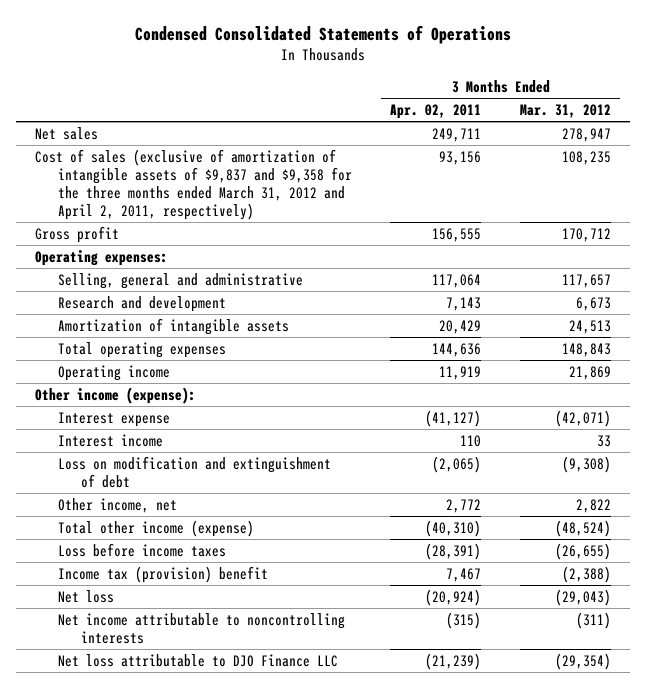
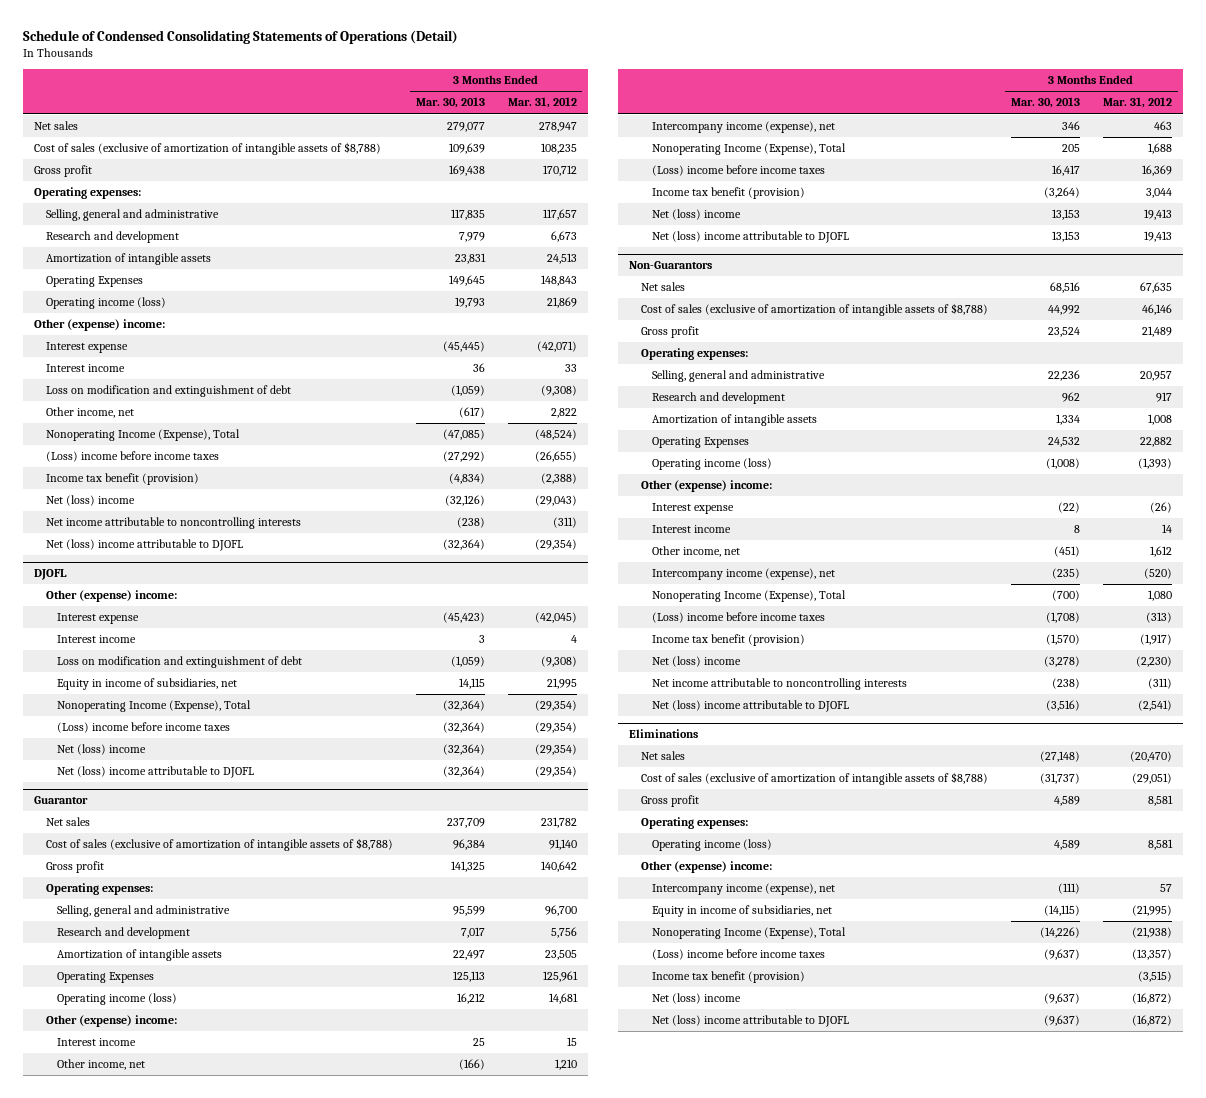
[135,24,512,44] Condensed Consolidated Statements of Operations -> [22,30,458,45] Schedule of Condensed Consolidating Statements of Operations (Detail)
[390,103,482,119] Apr. 02, 2011 -> none
none -> [415,97,485,109] Mar. 30, 2013
[35,148,353,220] Cost of sales (exclusive of amortization of intangible assets of $9,837 and $9,358 for the three months ended March 31, 2012 and April 2, 2011, respectively) -> [34,142,382,156] Cost of sales (exclusive of amortization of intangible assets of $8,788)
[58,341,227,358] Total operating expenses -> [45,276,143,288] Operating Expenses
[58,364,171,381] Operating income -> [45,297,166,310] Operating income (loss)
[35,386,197,404] Other income (expense): -> [34,319,166,332] Other (expense) income:
[58,519,255,537] Total other income (expense) -> [45,429,240,442] Nonoperating Income (Expense), Total
[58,542,227,557] Loss before income taxes -> [45,451,219,463] (Loss) income before income taxes
[58,565,269,583] Income tax (provision) benefit -> [45,473,199,486] Income tax benefit (provision)
[58,589,115,603] Net loss -> [45,495,135,507] Net (loss) income
[58,653,339,667] Net loss attributable to DJO Finance LLC -> [45,539,243,552] Net (loss) income attributable to DJOFL
none -> [34,569,68,581] DJOFL
none -> [45,590,177,603] Other (expense) income:
none -> [57,613,140,625] Interest expense
none -> [57,635,137,644] Interest income
none -> [57,656,303,669] Loss on modification and extinguishment of debt
none -> [57,678,238,691] Equity in income of subsidiaries, net
none -> [57,700,252,713] Nonoperating Income (Expense), Total
none -> [57,722,231,734] (Loss) income before income taxes
none -> [57,744,147,756] Net (loss) income
none -> [57,766,255,779] Net (loss) income attributable to DJOFL
none -> [34,796,89,805] Guarantor
none -> [45,817,90,827] Net sales
none -> [45,838,393,852] Cost of sales (exclusive of amortization of intangible assets of $8,788)
none -> [45,861,104,874] Gross profit
none -> [45,883,153,896] Operating expenses:
none -> [57,905,231,918] Selling, general and administrative
none -> [57,927,191,940] Research and development
none -> [57,949,223,962] Amortization of intangible assets
none -> [57,972,155,984] Operating Expenses
none -> [57,993,178,1006] Operating income (loss)
none -> [45,1015,177,1028] Other (expense) income:
none -> [57,1038,137,1047] Interest income
none -> [57,1059,146,1071] Other income, net
none -> [652,121,836,134] Intercompany income (expense), net
none -> [652,143,847,156] Nonoperating Income (Expense), Total
none -> [652,165,826,177] (Loss) income before income taxes
none -> [652,187,806,200] Income tax benefit (provision)
none -> [652,209,742,221] Net (loss) income
none -> [652,231,850,244] Net (loss) income attributable to DJOFL
none -> [629,261,713,270] Non-Guarantors
none -> [640,282,685,292] Net sales
none -> [640,303,988,317] Cost of sales (exclusive of amortization of intangible assets of $8,788)
none -> [640,326,699,339] Gross profit
none -> [640,348,748,361] Operating expenses:
none -> [652,370,826,383] Selling, general and administrative
none -> [652,392,786,405] Research and development
none -> [652,414,818,427] Amortization of intangible assets
none -> [652,437,750,449] Operating Expenses
none -> [652,458,773,471] Operating income (loss)
none -> [640,480,772,493] Other (expense) income:
none -> [652,503,735,515] Interest expense
none -> [652,525,732,534] Interest income
none -> [652,546,741,558] Other income, net
none -> [652,568,836,581] Intercompany income (expense), net
none -> [652,590,847,603] Nonoperating Income (Expense), Total
none -> [652,612,826,624] (Loss) income before income taxes
none -> [652,634,806,647] Income tax benefit (provision)
none -> [652,656,742,668] Net (loss) income
none -> [652,678,908,691] Net income attributable to noncontrolling interests
none -> [652,700,850,713] Net (loss) income attributable to DJOFL
none -> [629,729,699,739] Eliminations
none -> [640,751,685,761] Net sales
none -> [640,772,988,786] Cost of sales (exclusive of amortization of intangible assets of $8,788)
none -> [640,795,699,808] Gross profit
none -> [640,817,748,830] Operating expenses:
none -> [652,839,773,852] Operating income (loss)
none -> [640,861,772,874] Other (expense) income:
none -> [652,883,836,896] Intercompany income (expense), net
none -> [652,905,833,918] Equity in income of subsidiaries, net
none -> [652,927,847,940] Nonoperating Income (Expense), Total
none -> [652,949,826,961] (Loss) income before income taxes
none -> [652,971,806,984] Income tax benefit (provision)
none -> [652,993,742,1005] Net (loss) income
none -> [652,1015,850,1028] Net (loss) income attributable to DJOFL

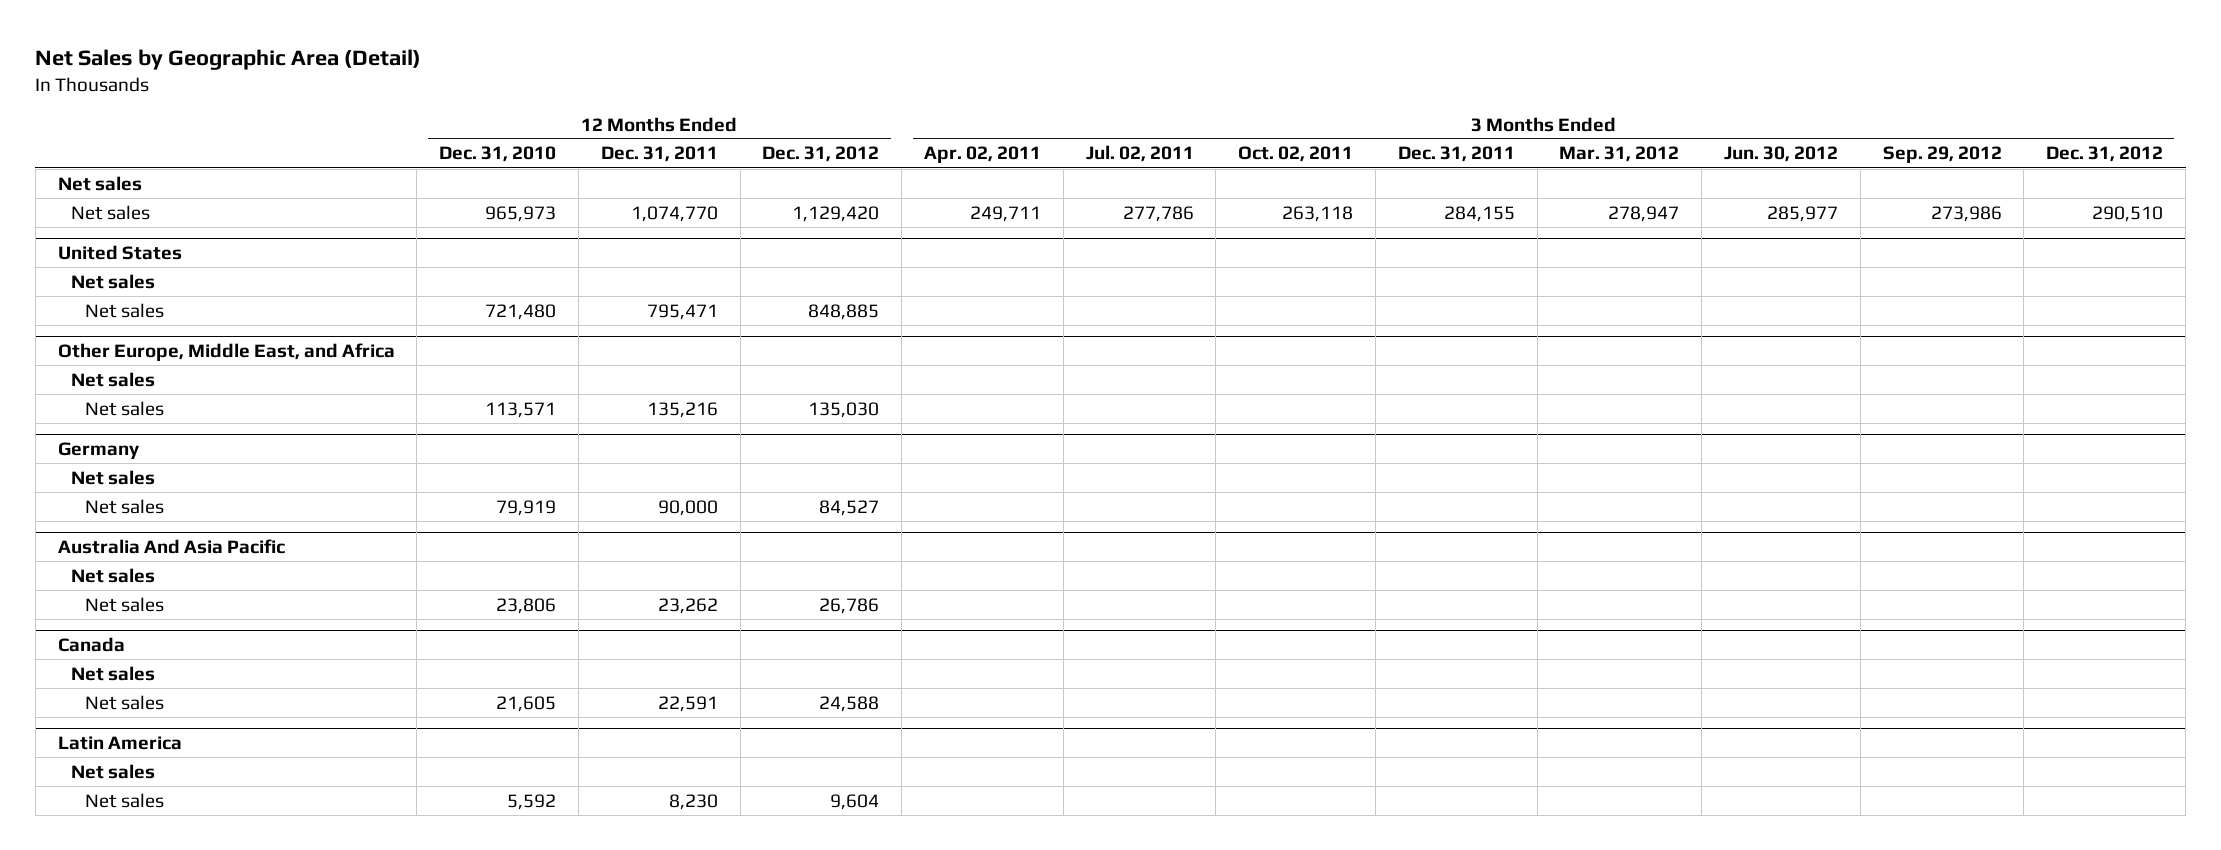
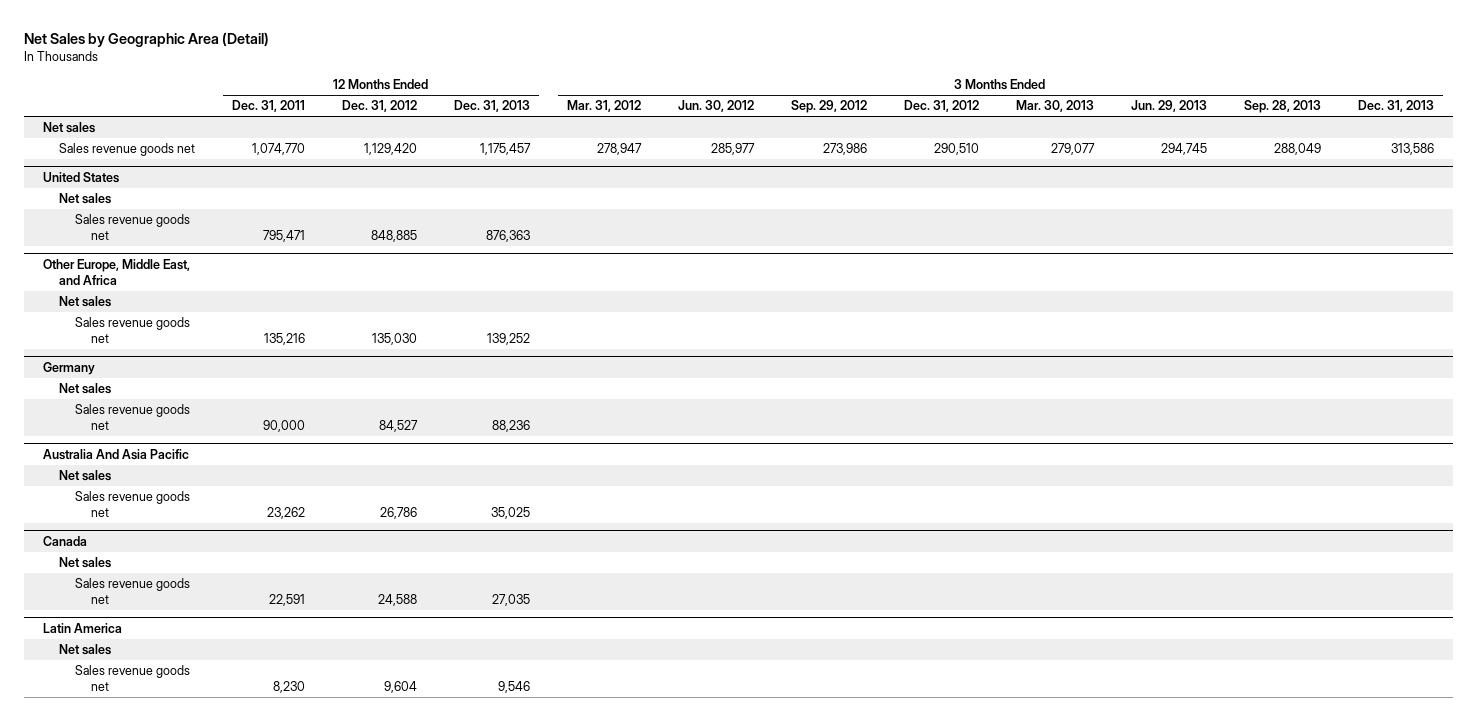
[439,146,557,163] Dec. 31, 2010 -> none
[923,146,1041,164] Apr. 02, 2011 -> none
[1085,145,1194,163] Jul. 02, 2011 -> none
[1238,146,1354,163] Oct. 02, 2011 -> none
[1397,146,1515,163] Dec. 31, 2011 -> none
none -> [453,100,530,113] Dec. 31, 2013
none -> [1015,100,1094,113] Mar. 30, 2013
none -> [1130,100,1207,113] Jun. 29, 2013
none -> [1243,100,1321,114] Sep. 28, 2013
none -> [1357,100,1434,113] Dec. 31, 2013
[71,204,151,220] Net sales -> [58,143,195,157] Sales revenue goods net
[85,302,165,318] Net sales -> [74,214,190,240] Sales revenue goods net
[85,400,165,416] Net sales -> [74,317,190,343] Sales revenue goods net
[85,498,165,514] Net sales -> [74,404,190,430] Sales revenue goods net
[85,596,165,612] Net sales -> [74,491,190,517] Sales revenue goods net
[85,694,165,710] Net sales -> [74,578,190,604] Sales revenue goods net
[85,792,165,808] Net sales -> [74,665,190,691] Sales revenue goods net

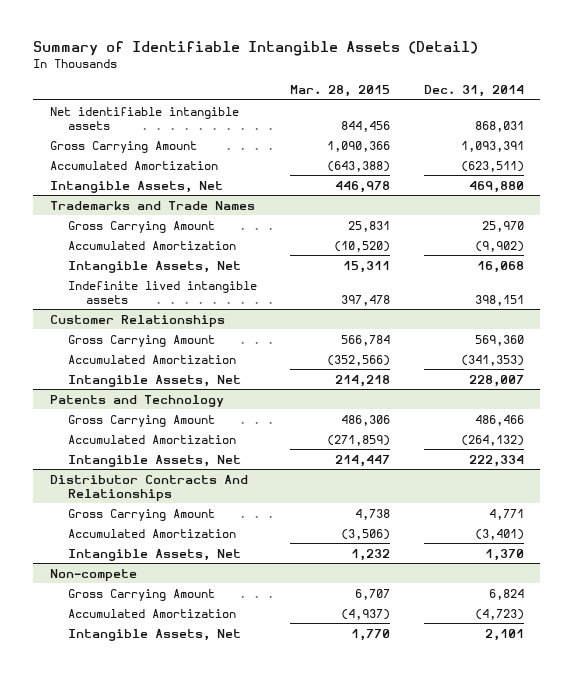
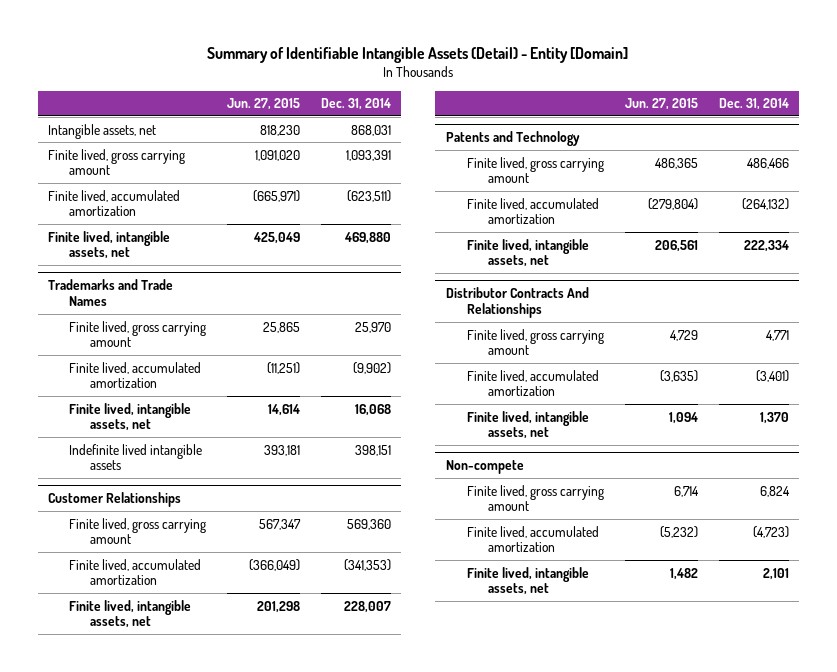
[33,40,479,56] Summary of Identifiable Intangible Assets (Detail) -> [207,46,629,63] Summary of Identifiable Intangible Assets (Detail) - Entity [Domain]
[290,84,391,97] Mar. 28, 2015 -> none
none -> [227,98,301,111] Jun. 27, 2015
[49,106,239,130] Net identifiable intangible assets -> [47,123,156,139] Intangible assets, net
[49,140,197,153] Gross Carrying Amount -> [47,148,185,176] Finite lived, gross carrying amount
[49,160,218,170] Accumulated Amortization -> [47,189,180,217] Finite lived, accumulated amortization
[49,180,223,193] Intangible Assets, Net -> [47,230,170,260] Finite lived, intangible assets, net
[68,220,216,233] Gross Carrying Amount -> [69,320,207,348] Finite lived, gross carrying amount
[68,240,237,250] Accumulated Amortization -> [69,361,202,389] Finite lived, accumulated amortization
[68,260,242,273] Intangible Assets, Net -> [69,402,192,432] Finite lived, intangible assets, net
[68,334,216,347] Gross Carrying Amount -> [69,517,207,545] Finite lived, gross carrying amount
[68,354,237,364] Accumulated Amortization -> [69,558,202,586] Finite lived, accumulated amortization
[68,374,242,387] Intangible Assets, Net -> [69,599,192,629] Finite lived, intangible assets, net
[68,414,216,427] Gross Carrying Amount -> [467,156,605,184] Finite lived, gross carrying amount
[68,434,237,444] Accumulated Amortization -> [467,197,600,225] Finite lived, accumulated amortization
[68,454,242,467] Intangible Assets, Net -> [467,238,590,268] Finite lived, intangible assets, net
[68,508,216,521] Gross Carrying Amount -> [467,328,605,356] Finite lived, gross carrying amount
[68,528,237,538] Accumulated Amortization -> [467,369,600,397] Finite lived, accumulated amortization
[68,548,242,561] Intangible Assets, Net -> [467,410,590,440] Finite lived, intangible assets, net
[68,588,216,601] Gross Carrying Amount -> [467,484,605,512] Finite lived, gross carrying amount
[68,608,237,618] Accumulated Amortization -> [467,525,600,553] Finite lived, accumulated amortization
[68,628,242,641] Intangible Assets, Net -> [467,566,590,596] Finite lived, intangible assets, net

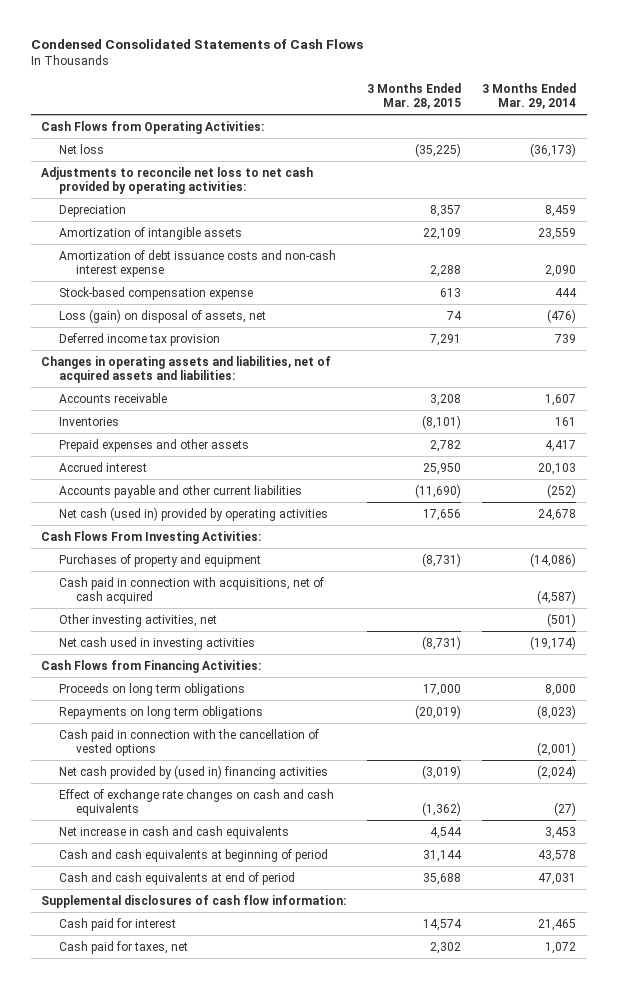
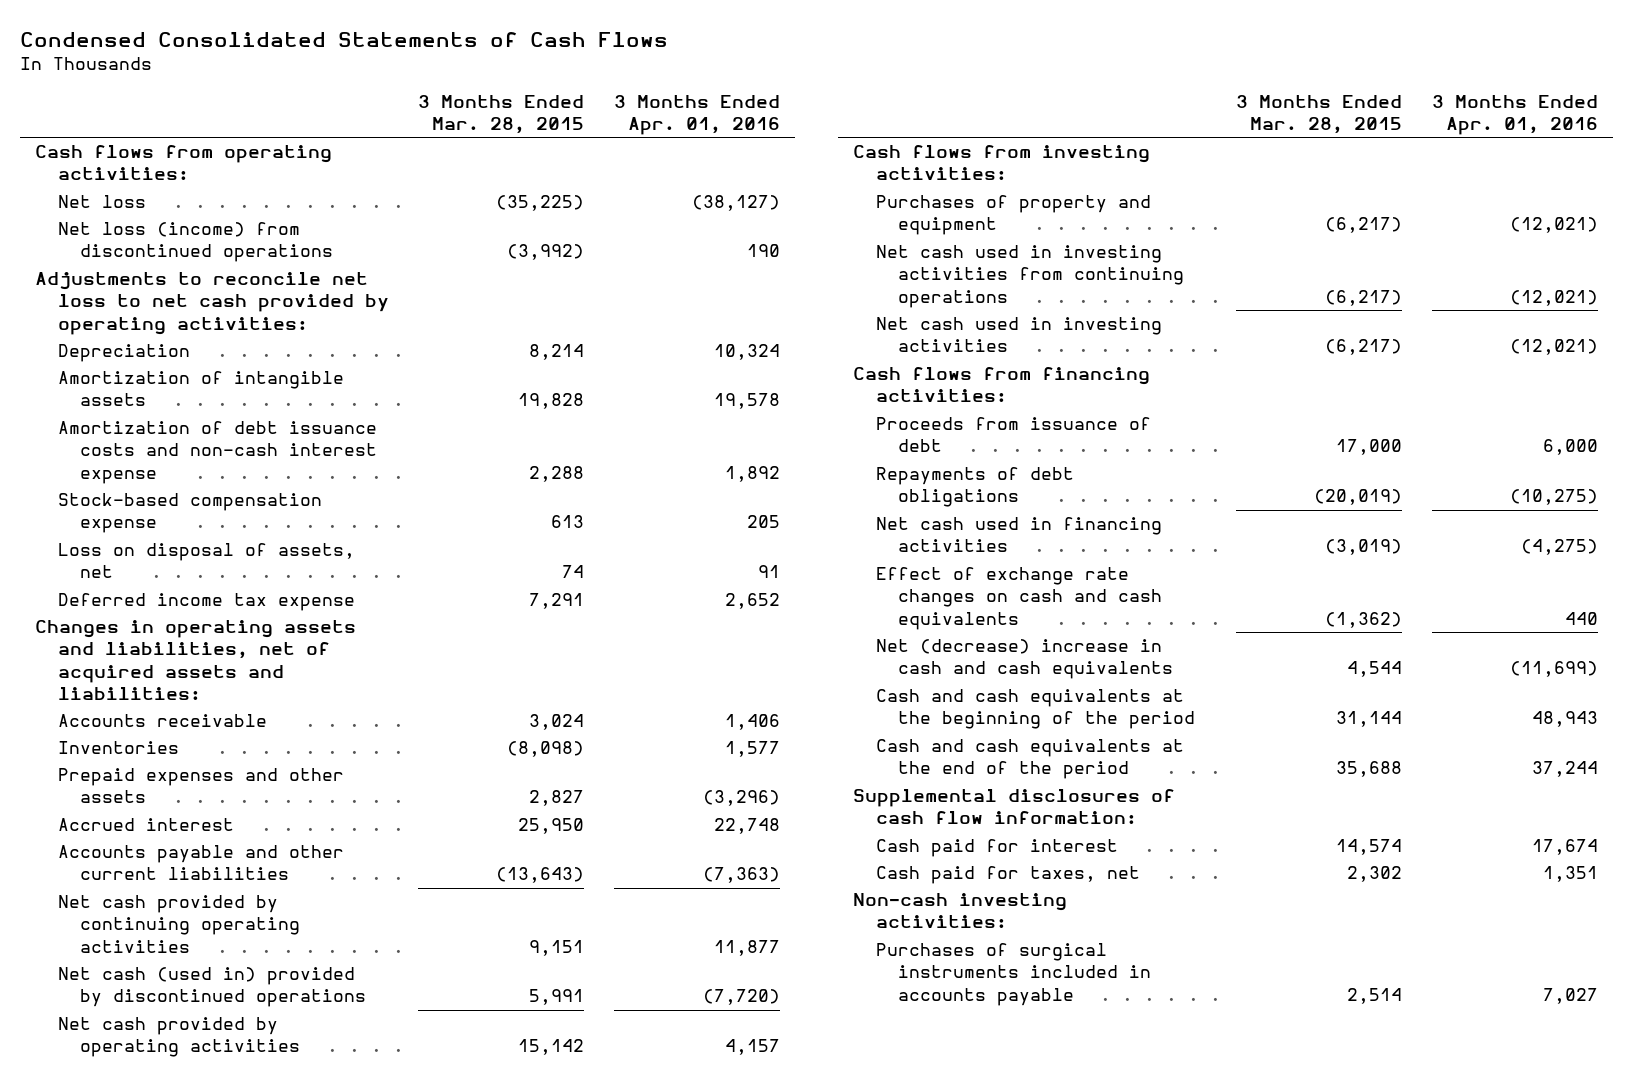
[482,82,577,110] 3 Months Ended Mar. 29, 2014 -> none
none -> [614,95,781,136] 3 Months Ended Apr. 01, 2016
[41,120,265,134] Cash Flows from Operating Activities: -> [35,145,333,181] Cash flows from operating activities:
none -> [57,222,334,263] Net loss (income) from discontinued operations
[430,204,462,217] 8,357 -> [529,344,585,361] 8,214
[423,227,462,240] 22,109 -> [518,393,585,410] 19,828
[58,308,266,323] Loss (gain) on disposal of assets, net -> [57,543,355,579] Loss on disposal of assets, net
[58,332,220,346] Deferred income tax provision -> [57,593,355,612] Deferred income tax expense
[430,393,462,406] 3,208 -> [529,714,585,731] 3,024
[422,414,462,429] (8,101) -> [507,741,585,758] (8,098)
[430,439,462,452] 2,782 -> [529,790,585,807] 2,827
[58,576,324,604] Cash paid in connection with acquisitions, net of cash acquired -> none
[58,613,217,627] Other investing activities, net -> none
[58,728,319,756] Cash paid in connection with the cancellation of vested options -> none
[415,483,462,498] (11,690) -> [496,867,585,884] (13,643)
[58,506,328,521] Net cash (used in) provided by operating activities -> [57,895,301,953] Net cash provided by continuing operating activities
[423,508,462,521] 17,656 -> [529,939,585,956] 9,151
none -> [57,967,367,1008] Net cash (used in) provided by discontinued operations
none -> [57,1017,301,1058] Net cash provided by operating activities
[41,530,262,544] Cash Flows From Investing Activities: -> [852,145,1150,181] Cash flows from investing activities:
[422,552,462,567] (8,731) -> [1325,217,1403,234] (6,217)
none -> [875,245,1185,308] Net cash used in investing activities from continuing operations
[422,635,462,650] (8,731) -> [1325,339,1403,356] (6,217)
[41,659,262,673] Cash Flows from Financing Activities: -> [852,367,1150,403] Cash flows from financing activities:
[58,682,245,696] Proceeds on long term obligations -> [875,417,1151,453] Proceeds from issuance of debt
[58,705,263,719] Repayments on long term obligations -> [875,467,1074,508] Repayments of debt obligations
[58,764,328,779] Net cash provided by (used in) financing activities -> [875,517,1162,553] Net cash used in financing activities
[58,825,289,839] Net increase in cash and cash equivalents -> [875,639,1174,680] Net (decrease) increase in cash and cash equivalents
[58,848,328,862] Cash and cash equivalents at beginning of period -> [875,689,1196,730] Cash and cash equivalents at the beginning of the period
[58,871,295,885] Cash and cash equivalents at end of period -> [875,739,1184,780] Cash and cash equivalents at the end of the period
none -> [852,893,1067,929] Non-cash investing activities:
none -> [875,943,1152,1006] Purchases of surgical instruments included in accounts payable

